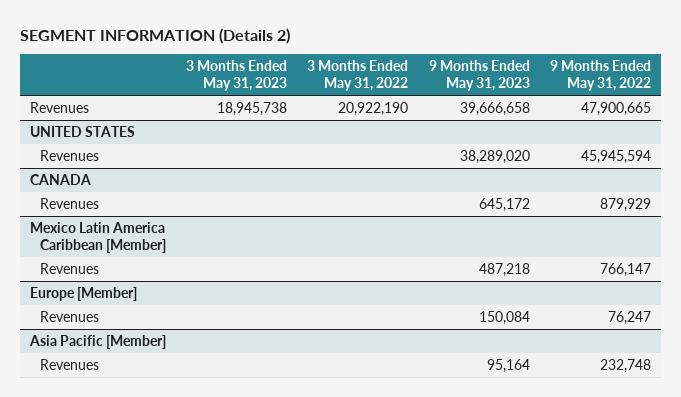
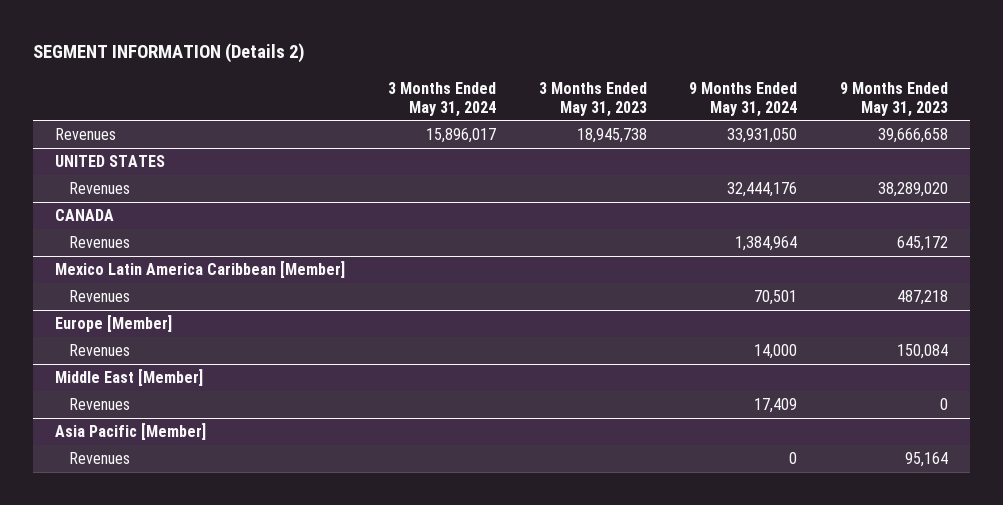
[307,59,409,92] 3 Months Ended May 31, 2022 -> none
[550,59,652,92] 9 Months Ended May 31, 2022 -> none
none -> [387,81,496,117] 3 Months Ended May 31, 2024
none -> [689,81,798,117] 9 Months Ended May 31, 2024
none -> [54,369,203,387] Middle East [Member]
none -> [69,398,131,411] Revenues

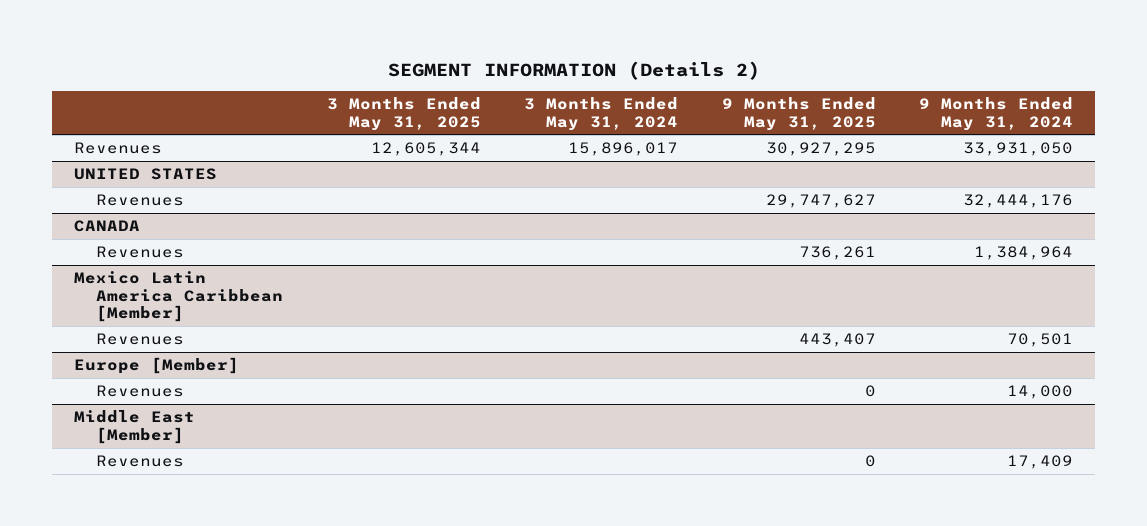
[538,81,647,117] 3 Months Ended May 31, 2023 -> none
[840,81,949,117] 9 Months Ended May 31, 2023 -> none
none -> [326,96,481,131] 3 Months Ended May 31, 2025
none -> [721,96,876,131] 9 Months Ended May 31, 2025
[54,423,206,441] Asia Pacific [Member] -> none
[69,452,131,465] Revenues -> none

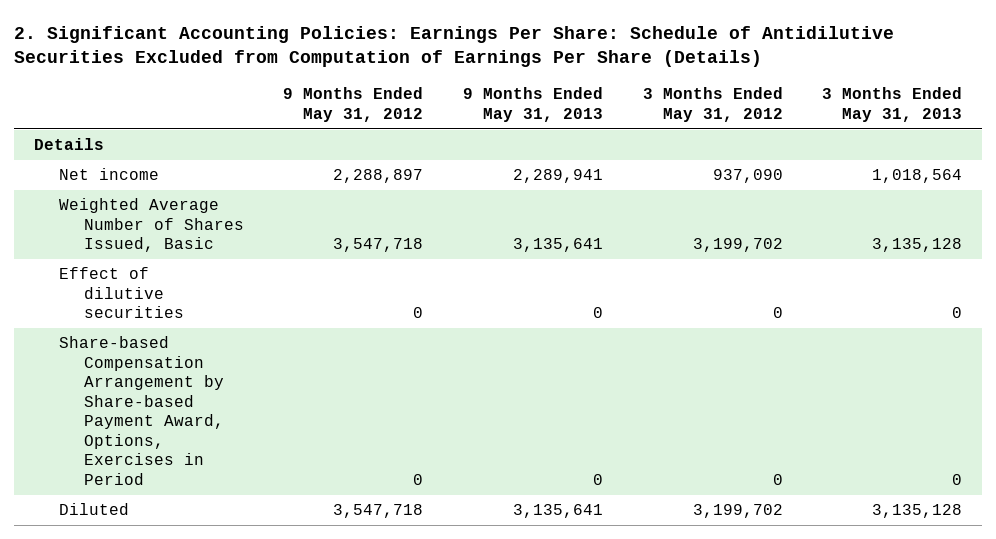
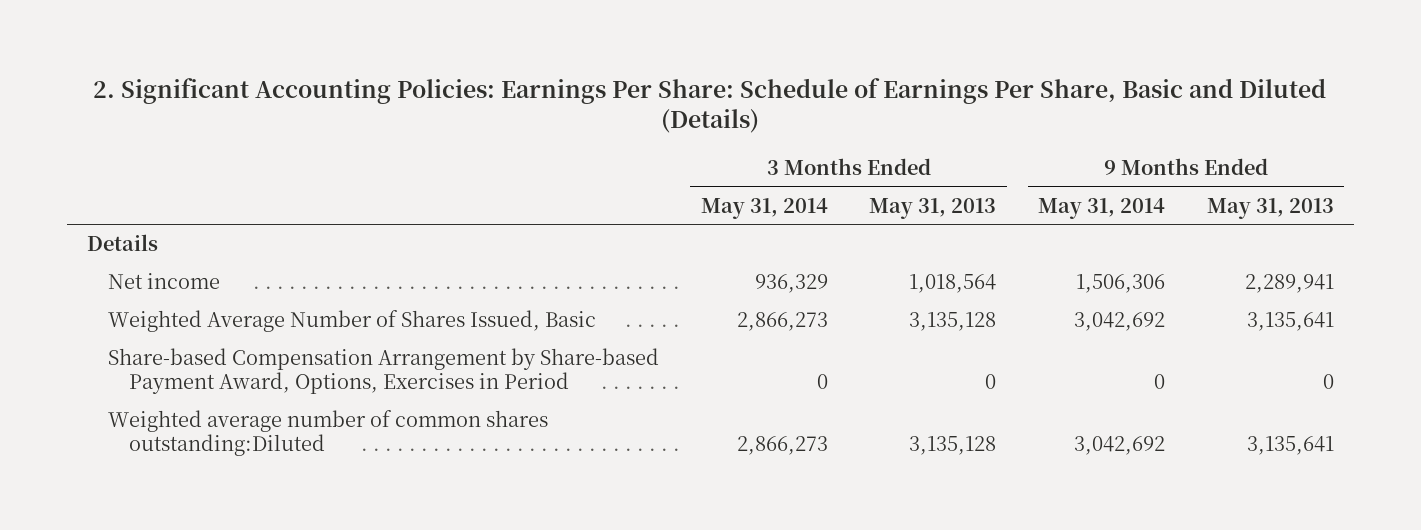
[14,25,895,68] 2. Significant Accounting Policies: Earnings Per Share: Schedule of Antidilutive Securities Excluded from Computation of Earnings Per Share (Details) -> [93,77,1327,134] 2. Significant Accounting Policies: Earnings Per Share: Schedule of Earnings Per Share, Basic and Diluted (Details)
[283,87,424,122] 9 Months Ended May 31, 2012 -> none
[642,87,783,122] 3 Months Ended May 31, 2012 -> none
none -> [700,197,828,219] May 31, 2014
none -> [1037,197,1165,219] May 31, 2014
[58,267,184,319] Effect of dilutive securities -> none
[58,503,129,516] Diluted -> [108,410,549,457] Weighted average number of common shares outstanding:Diluted

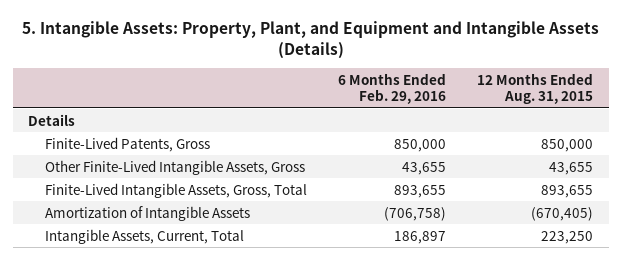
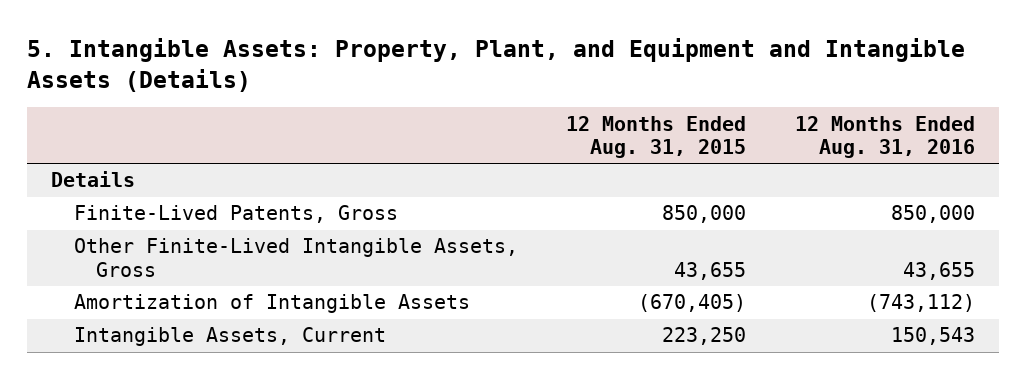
[337,72,446,105] 6 Months Ended Feb. 29, 2016 -> none
none -> [795,115,976,158] 12 Months Ended Aug. 31, 2016
[44,182,307,198] Finite-Lived Intangible Assets, Gross, Total -> none
[44,228,244,244] Intangible Assets, Current, Total -> [73,327,386,347] Intangible Assets, Current

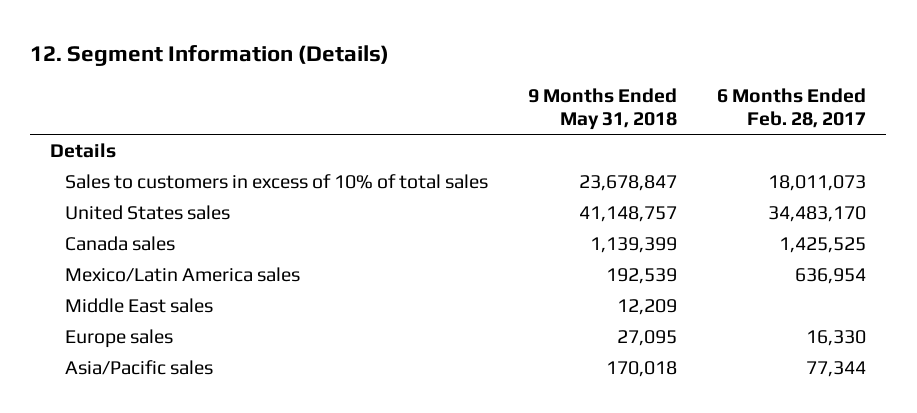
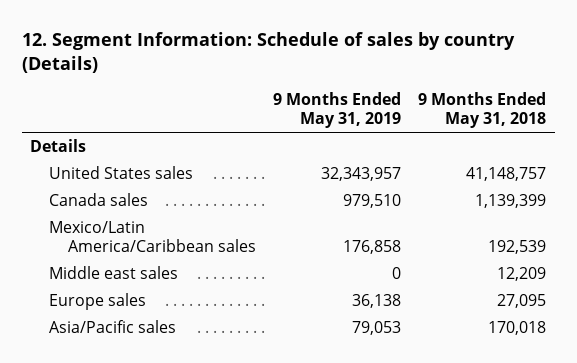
[30,44,390,66] 12. Segment Information (Details) -> [22,32,516,74] 12. Segment Information: Schedule of sales by country (Details)
[717,88,867,129] 6 Months Ended Feb. 28, 2017 -> none
none -> [273,91,402,129] 9 Months Ended May 31, 2019
[64,174,488,190] Sales to customers in excess of 10% of total sales -> none
[64,267,300,283] Mexico/Latin America sales -> [49,221,257,253] Mexico/Latin America/Caribbean sales
[64,298,213,314] Middle East sales -> [49,266,179,280] Middle east sales

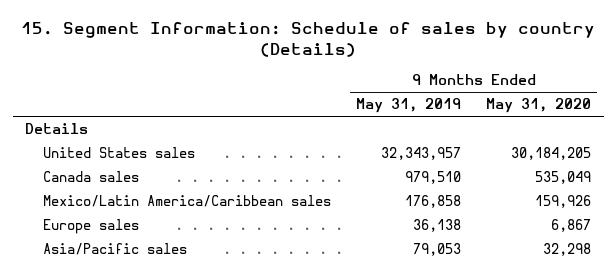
[22,32,516,74] 12. Segment Information: Schedule of sales by country (Details) -> [21,21,596,57] 15. Segment Information: Schedule of sales by country (Details)
[418,91,547,129] 9 Months Ended May 31, 2018 -> none
none -> [486,98,592,114] May 31, 2020
[49,266,179,280] Middle east sales -> none

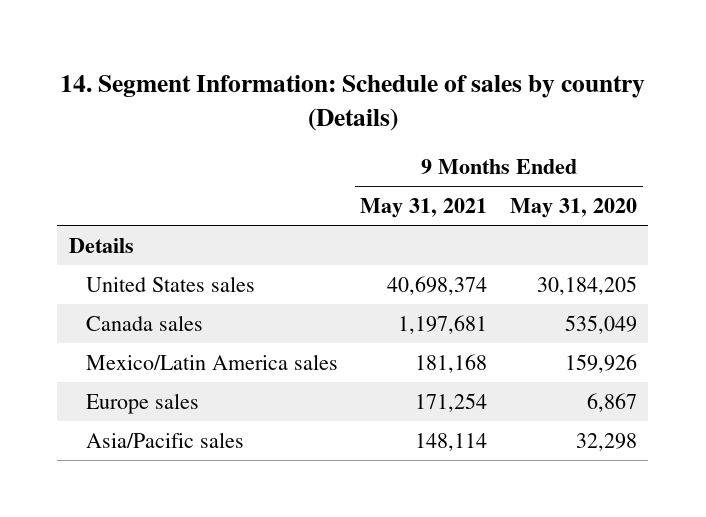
[21,21,596,57] 15. Segment Information: Schedule of sales by country (Details) -> [59,74,645,131] 14. Segment Information: Schedule of sales by country (Details)
[356,98,462,114] May 31, 2019 -> none
none -> [360,197,488,218] May 31, 2021
[42,195,331,208] Mexico/Latin America/Caribbean sales -> [85,353,338,370] Mexico/Latin America sales

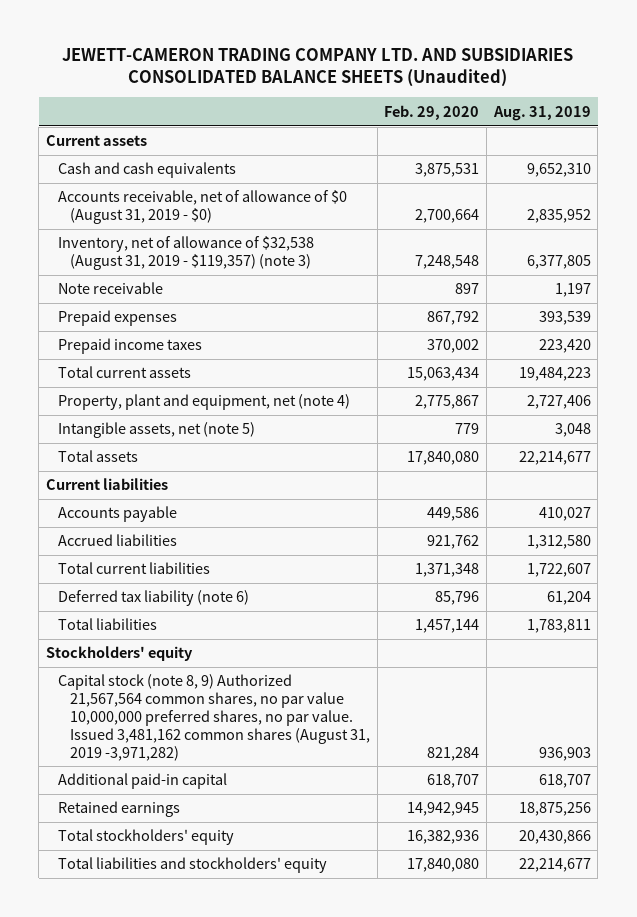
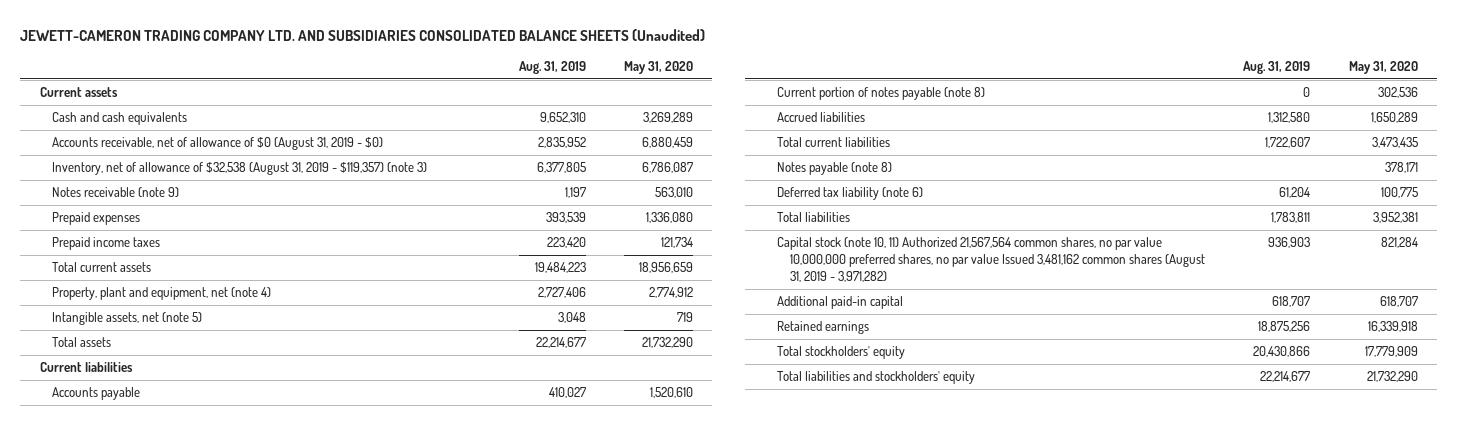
[384,104,480,120] Feb. 29, 2020 -> none
none -> [624,61,694,75] May 31, 2020
[58,282,164,295] Note receivable -> [52,187,180,198] Notes receivable (note 9)
none -> [777,87,986,101] Current portion of notes payable (note 8)
none -> [777,162,893,176] Notes payable (note 8)
[45,646,193,662] Stockholders' equity -> none
[58,674,371,761] Capital stock (note 8, 9) Authorized 21,567,564 common shares, no par value 10,000,000 preferred shares, no par value. Issued 3,481,162 common shares (August 31, 2019 -3,971,282) -> [777,237,1205,282] Capital stock (note 10, 11) Authorized 21,567,564 common shares, no par value 10,000,000 preferred shares, no par value Issued 3,481,162 common shares (August 31, 2019 - 3,971,282)

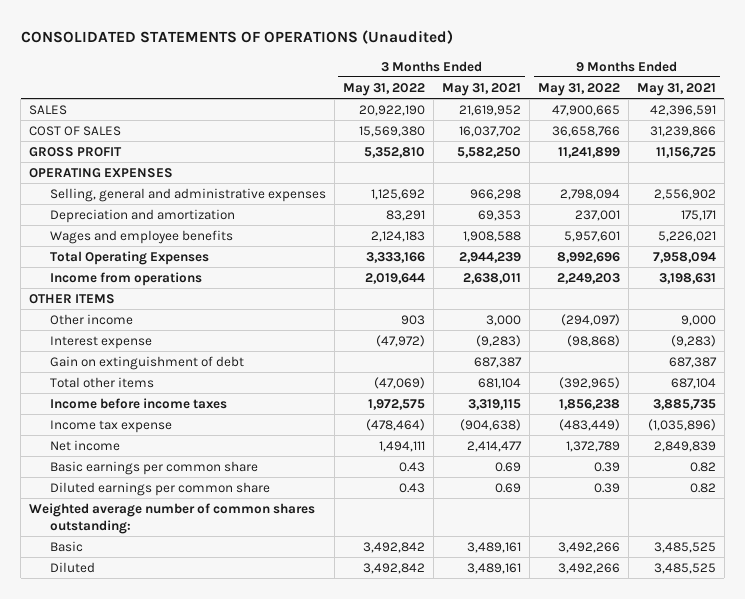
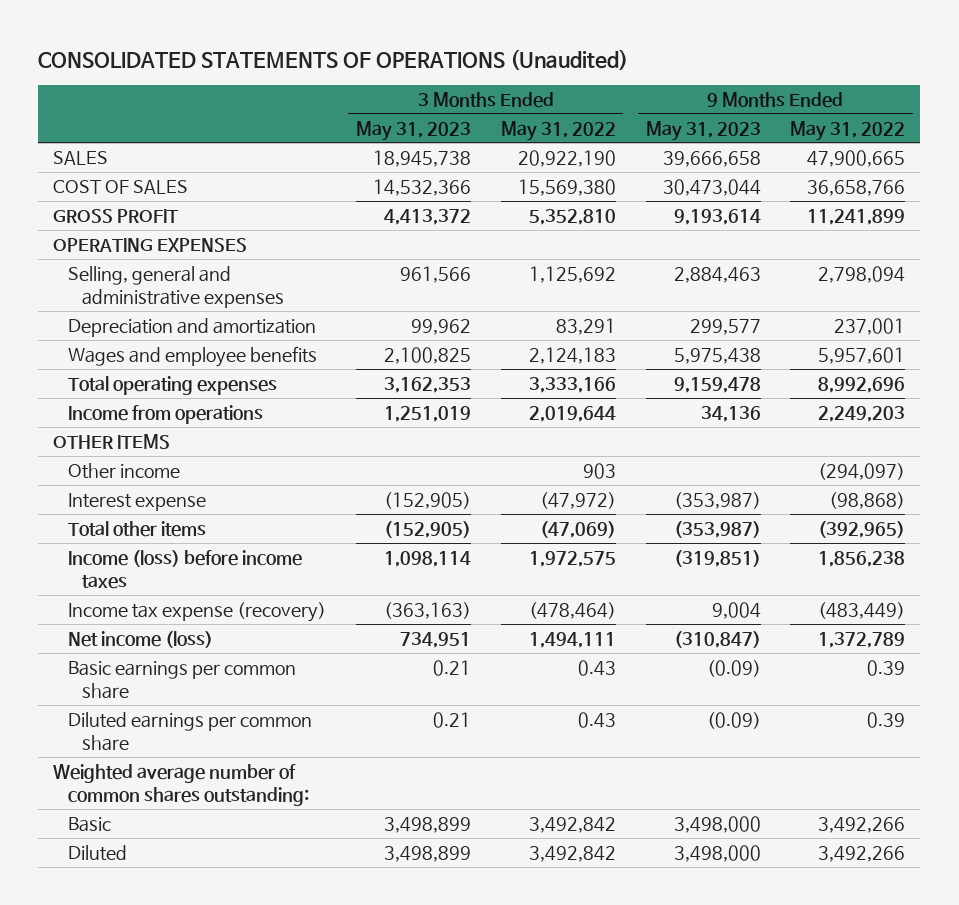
[441,82,521,96] May 31, 2021 -> none
[636,82,716,96] May 31, 2021 -> none
none -> [355,120,471,141] May 31, 2023
none -> [645,120,761,141] May 31, 2023
[49,250,209,265] Total Operating Expenses -> [67,375,277,395] Total operating expenses
[49,355,244,370] Gain on extinguishment of debt -> none
[49,397,227,409] Income before income taxes -> [67,549,302,589] Income (loss) before income taxes
[49,419,172,433] Income tax expense -> [67,601,326,622] Income tax expense (recovery)
[49,439,120,451] Net income -> [67,630,213,648] Net income (loss)

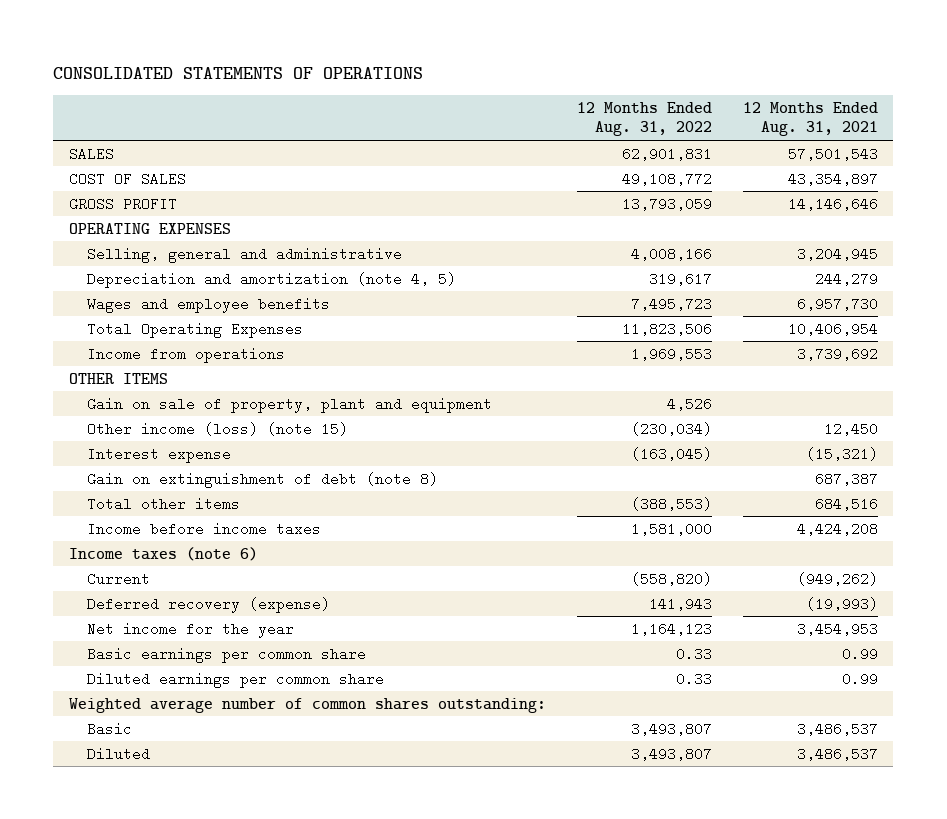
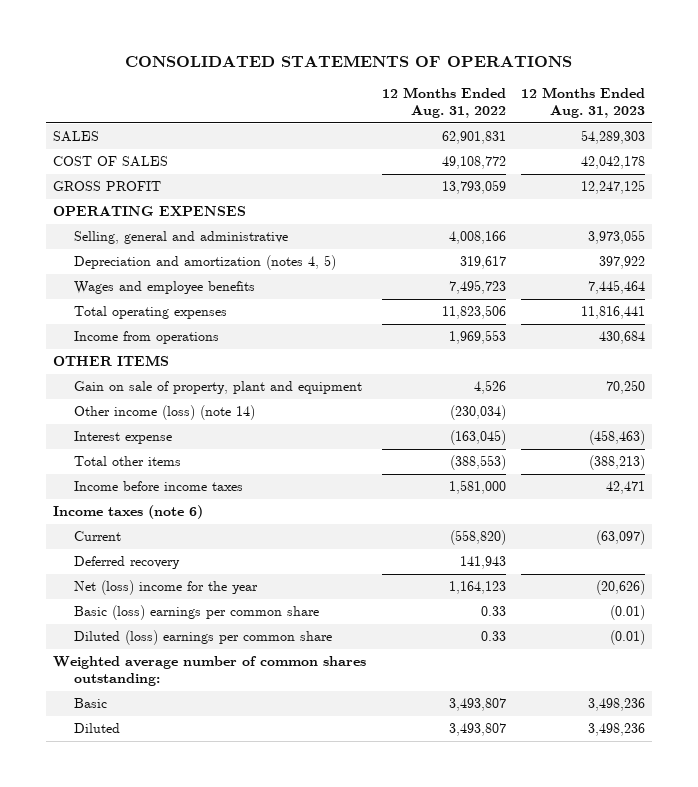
[742,101,878,137] 12 Months Ended Aug. 31, 2021 -> none
none -> [520,86,645,118] 12 Months Ended Aug. 31, 2023
[87,271,457,288] Depreciation and amortization (note 4, 5) -> [73,255,336,271] Depreciation and amortization (notes 4, 5)
[87,321,304,338] Total Operating Expenses -> [73,306,227,320] Total operating expenses
[87,421,349,436] Other income (loss) (note 15) -> [73,405,255,421] Other income (loss) (note 14)
[87,471,439,488] Gain on extinguishment of debt (note 8) -> none
[87,596,331,613] Deferred recovery (expense) -> [73,556,180,570] Deferred recovery
[87,621,295,638] Net income for the year -> [73,580,258,596] Net (loss) income for the year
[87,646,367,663] Basic earnings per common share -> [73,605,319,621] Basic (loss) earnings per common share
[87,671,385,688] Diluted earnings per common share -> [73,630,332,646] Diluted (loss) earnings per common share

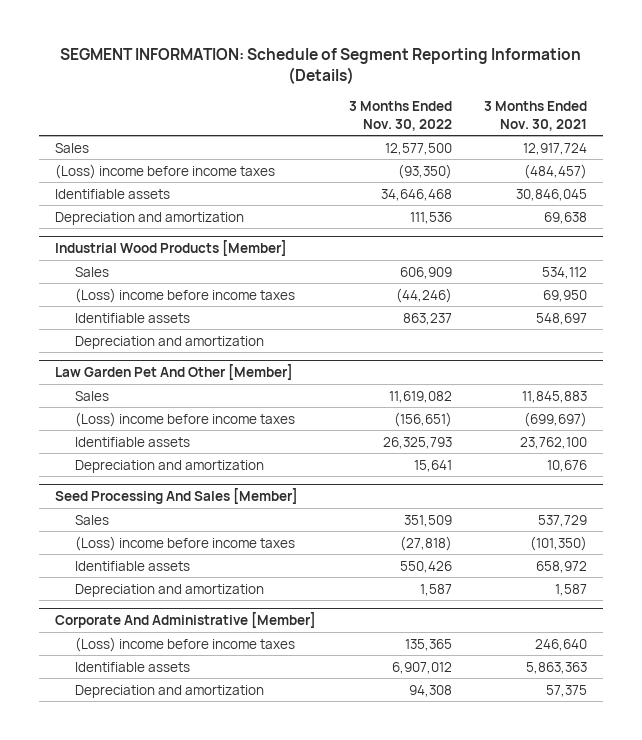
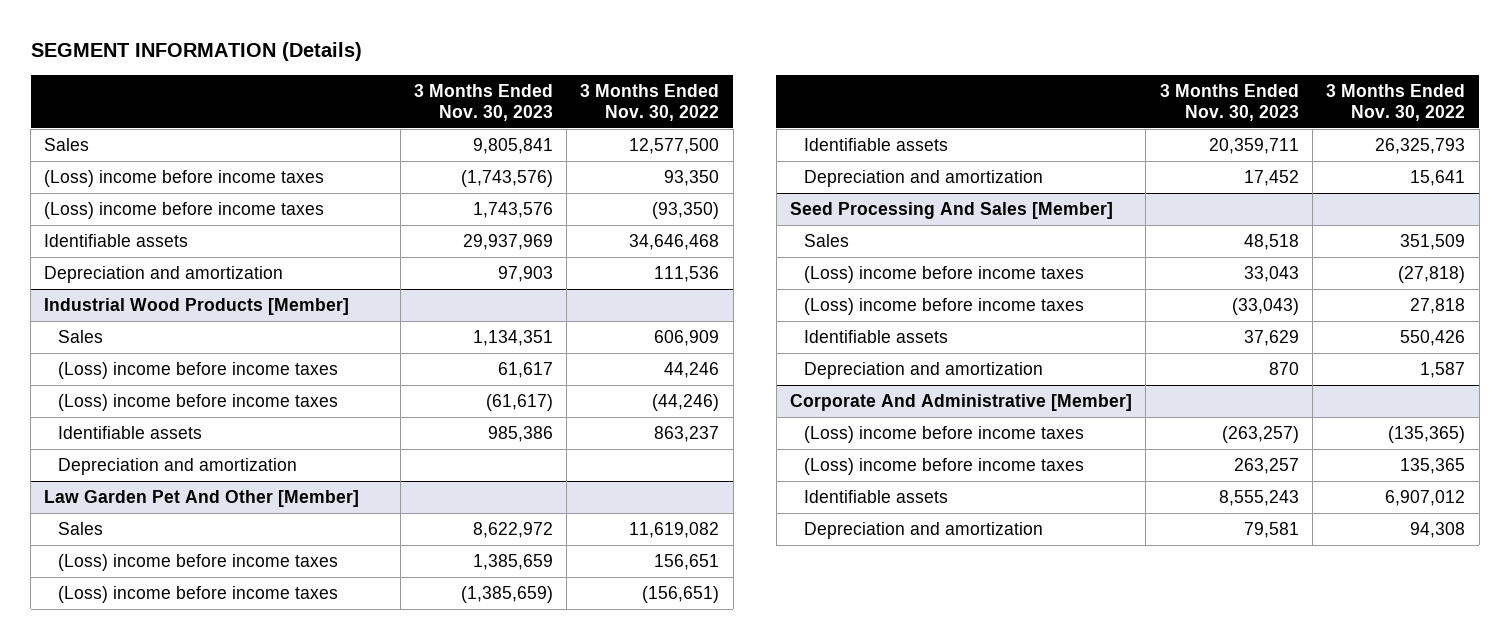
[60,48,582,85] SEGMENT INFORMATION: Schedule of Segment Reporting Information (Details) -> [30,42,362,62] SEGMENT INFORMATION (Details)
[484,101,588,131] 3 Months Ended Nov. 30, 2021 -> none
none -> [413,83,553,121] 3 Months Ended Nov. 30, 2023
none -> [44,170,325,188] (Loss) income before income taxes
none -> [57,362,338,380] (Loss) income before income taxes
none -> [57,554,338,572] (Loss) income before income taxes
none -> [803,298,1084,316] (Loss) income before income taxes
none -> [803,426,1084,444] (Loss) income before income taxes

